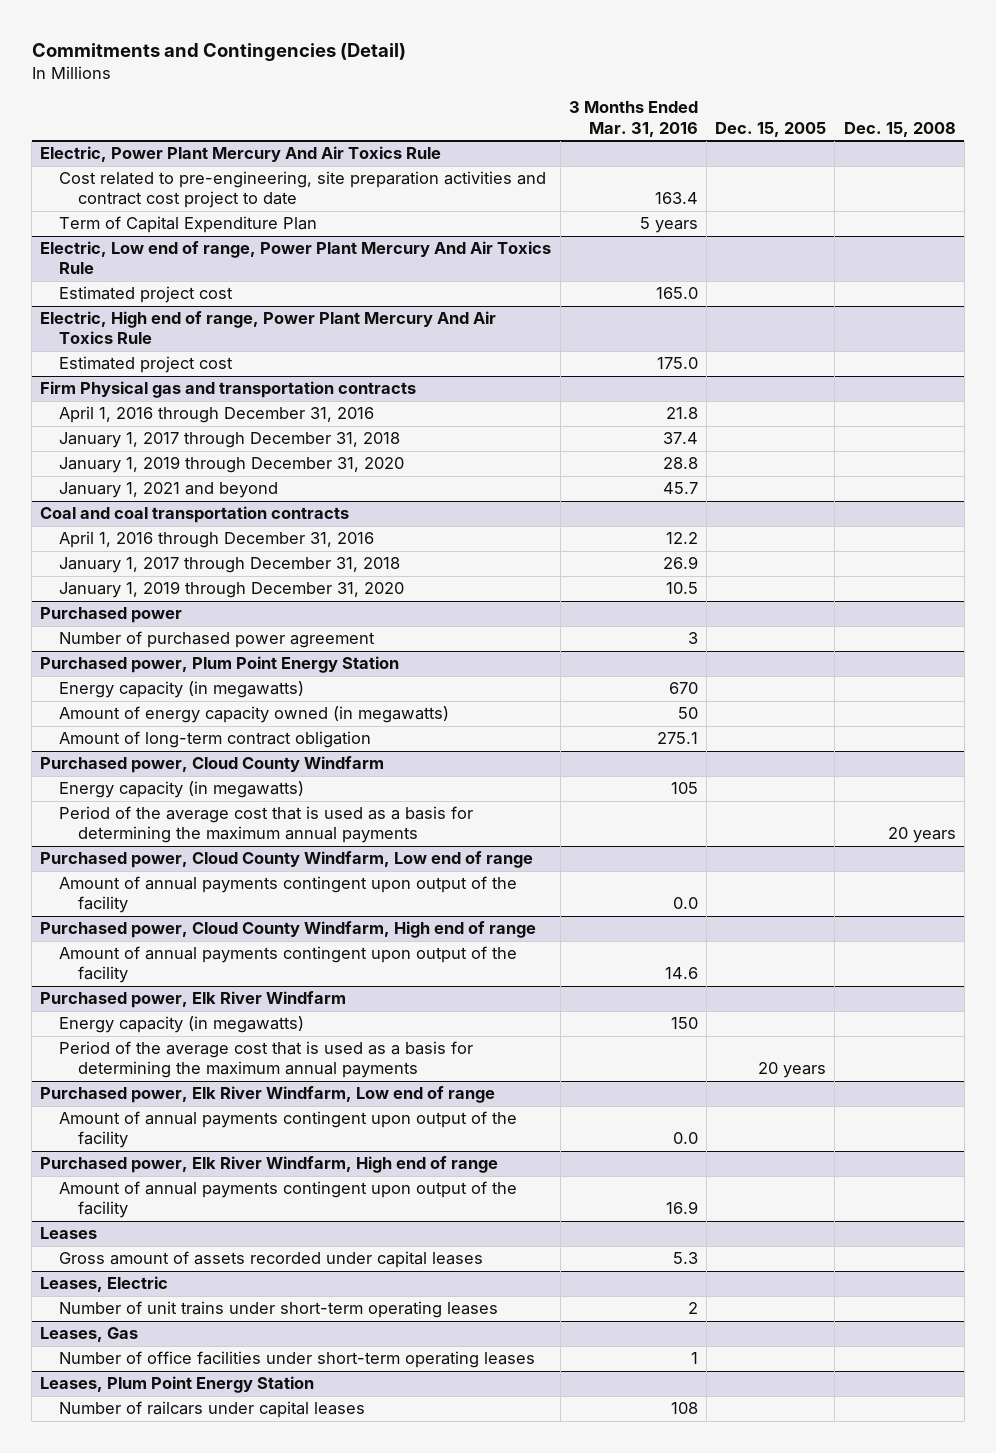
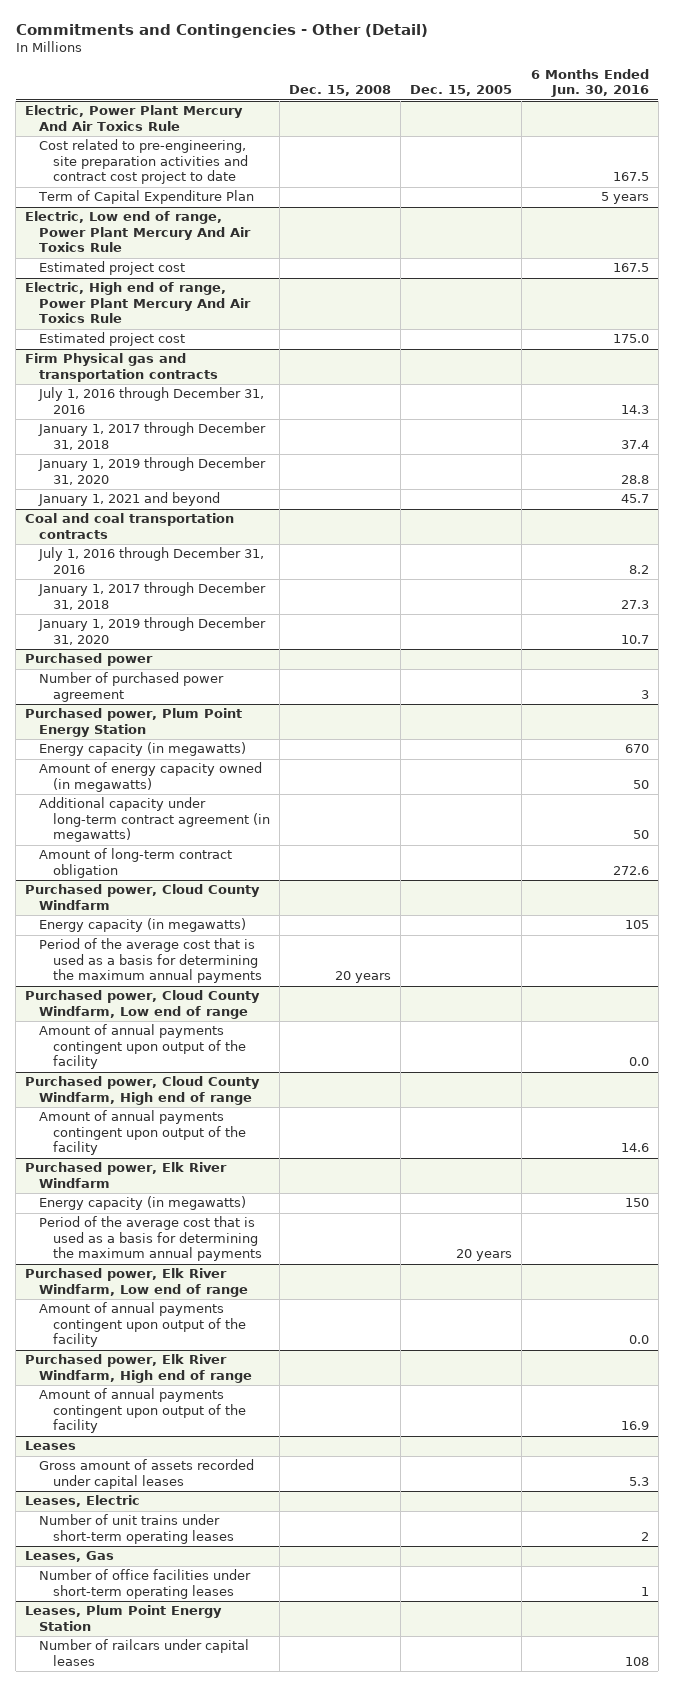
[31,42,406,61] Commitments and Contingencies (Detail) -> [15,24,428,39] Commitments and Contingencies - Other (Detail)
[568,101,698,137] 3 Months Ended Mar. 31, 2016 -> none
none -> [530,68,649,98] 6 Months Ended Jun. 30, 2016
[59,406,375,424] April 1, 2016 through December 31, 2016 -> [38,387,265,414] July 1, 2016 through December 31, 2016
[59,531,375,549] April 1, 2016 through December 31, 2016 -> [38,547,265,574] July 1, 2016 through December 31, 2016
none -> [39,797,271,843] Additional capacity under long-term contract agreement (in megawatts)

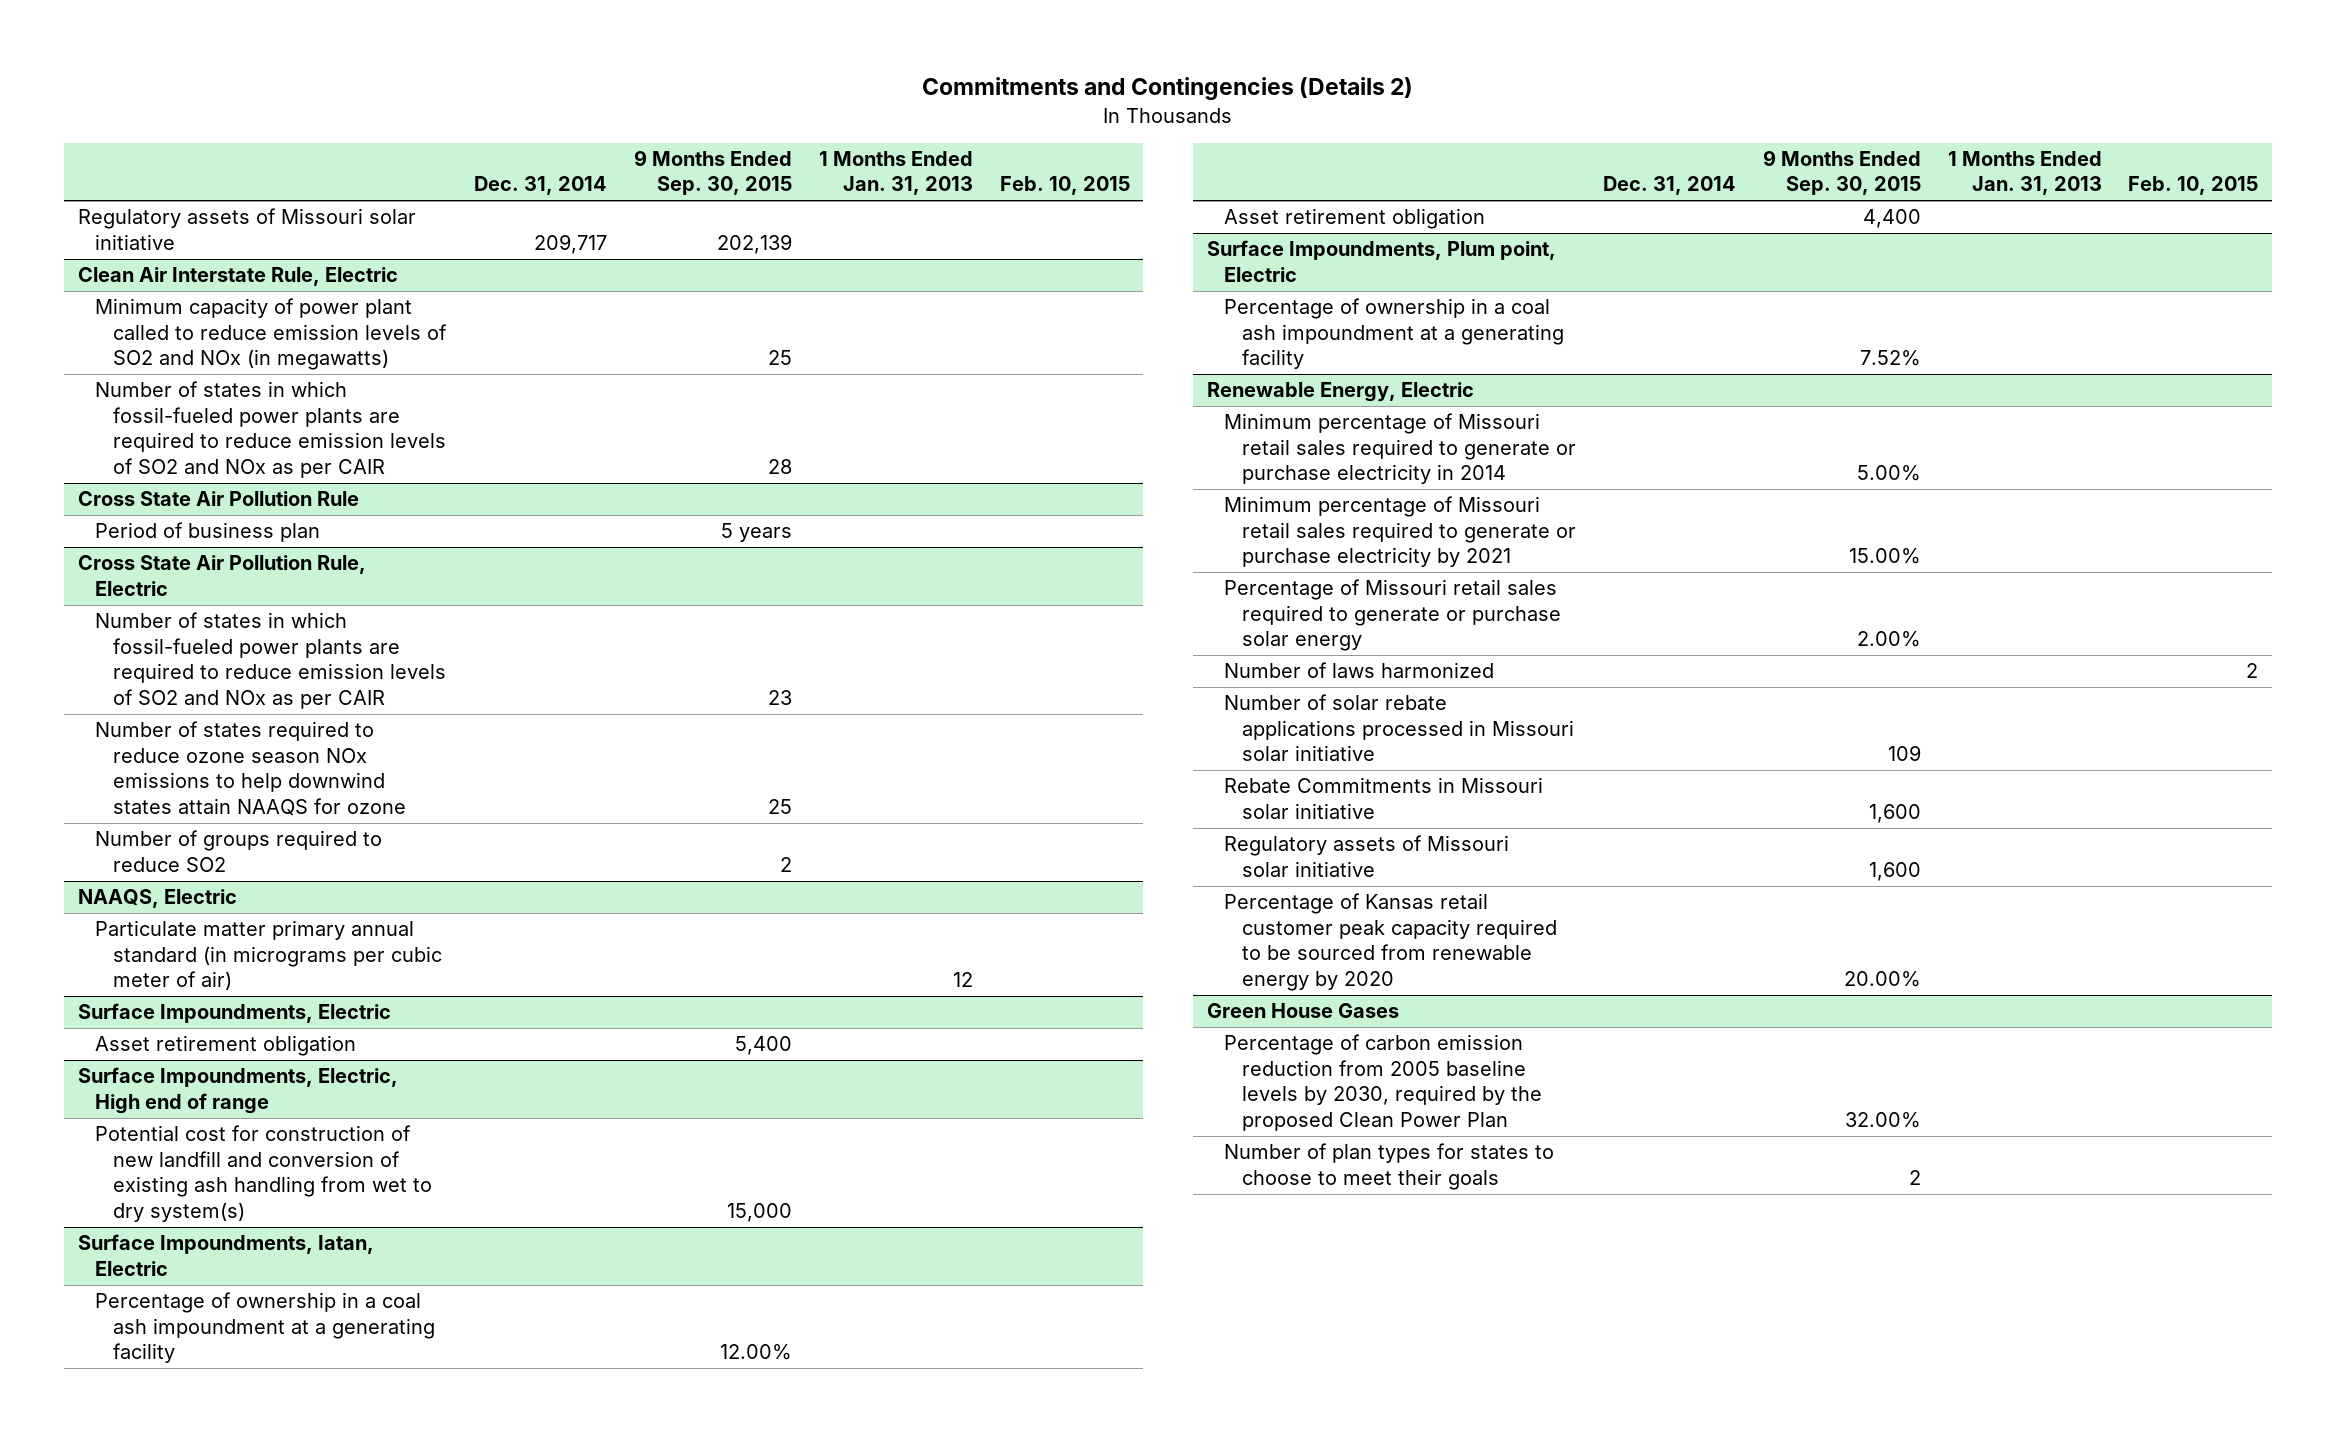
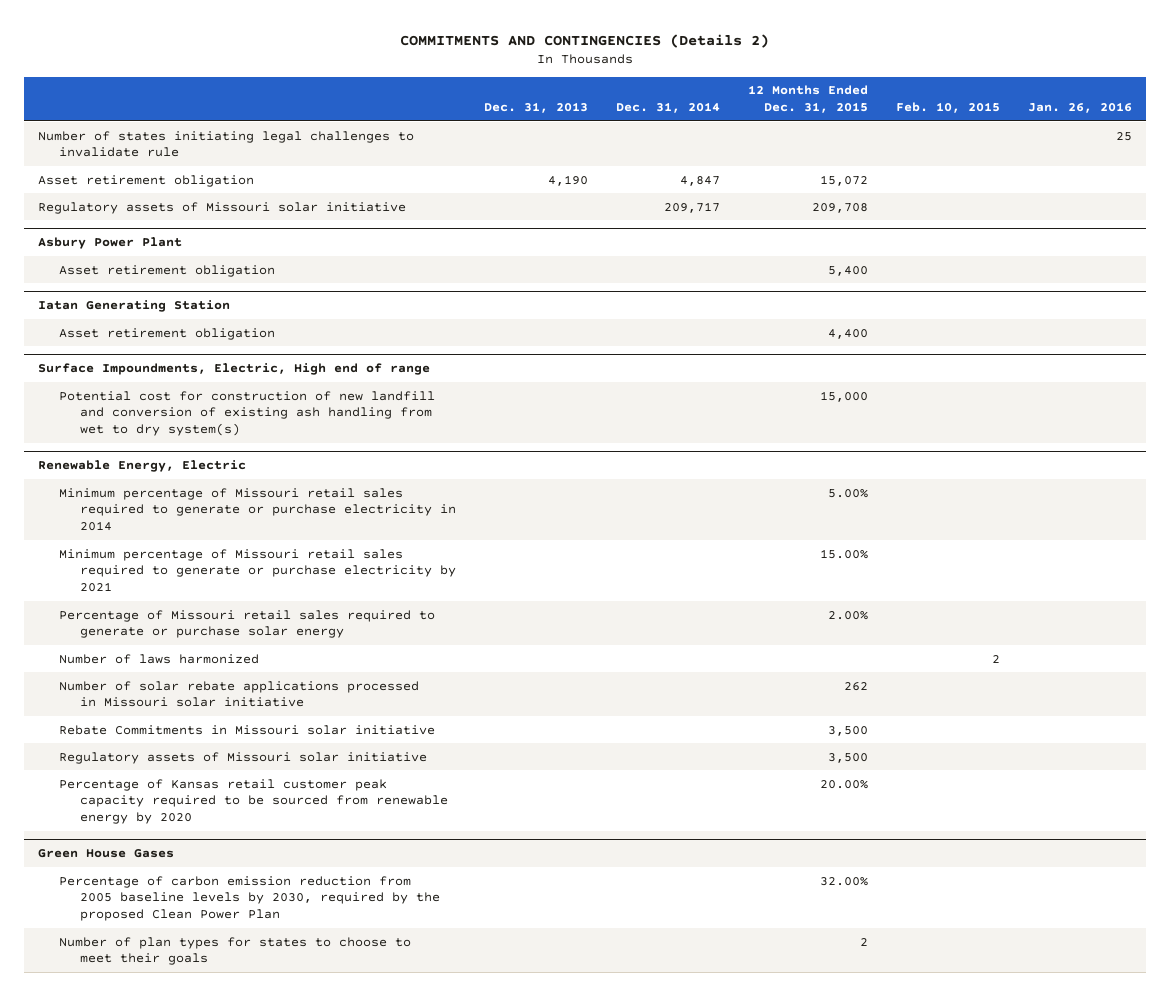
[922,77,1414,101] Commitments and Contingencies (Details 2) -> [399,33,769,48] COMMITMENTS AND CONTINGENCIES (Details 2)
[633,149,792,196] 9 Months Ended Sep. 30, 2015 -> none
[818,150,973,196] 1 Months Ended Jan. 31, 2013 -> none
none -> [484,102,589,114] Dec. 31, 2013
none -> [747,85,868,114] 12 Months Ended Dec. 31, 2015
none -> [1027,102,1132,114] Jan. 26, 2016
none -> [37,130,414,158] Number of states initiating legal challenges to invalidate rule
none -> [37,174,254,187] Asset retirement obligation
[77,267,398,287] Clean Air Interstate Rule, Electric -> none
[95,298,447,371] Minimum capacity of power plant called to reduce emission levels of SO2 and NOx (in megawatts) -> none
[95,381,446,478] Number of states in which fossil-fueled power plants are required to reduce emission levels of SO2 and NOx as per CAIR -> none
[77,491,359,507] Cross State Air Pollution Rule -> none
[95,522,321,543] Period of business plan -> none
[77,555,366,596] Cross State Air Pollution Rule, Electric -> none
[95,612,446,709] Number of states in which fossil-fueled power plants are required to reduce emission levels of SO2 and NOx as per CAIR -> none
[95,721,406,816] Number of states required to reduce ozone season NOx emissions to help downwind states attain NAAQS for ozone -> none
[95,830,383,872] Number of groups required to reduce SO2 -> none
[77,889,237,909] NAAQS, Electric -> none
[95,920,442,991] Particulate matter primary annual standard (in micrograms per cubic meter of air) -> none
[77,1003,391,1024] Surface Impoundments, Electric -> none
[95,1035,357,1057] Asset retirement obligation -> none
none -> [37,237,182,250] Asbury Power Plant
none -> [58,264,275,277] Asset retirement obligation
none -> [37,300,230,313] Iatan Generating Station
none -> [58,327,275,340] Asset retirement obligation
[77,1234,374,1276] Surface Impoundments, Iatan, Electric -> none
[95,1292,435,1364] Percentage of ownership in a coal ash impoundment at a generating facility -> none
[1224,208,1486,230] Asset retirement obligation -> none
[1206,240,1556,282] Surface Impoundments, Plum point, Electric -> none
[1224,298,1564,370] Percentage of ownership in a coal ash impoundment at a generating facility -> none

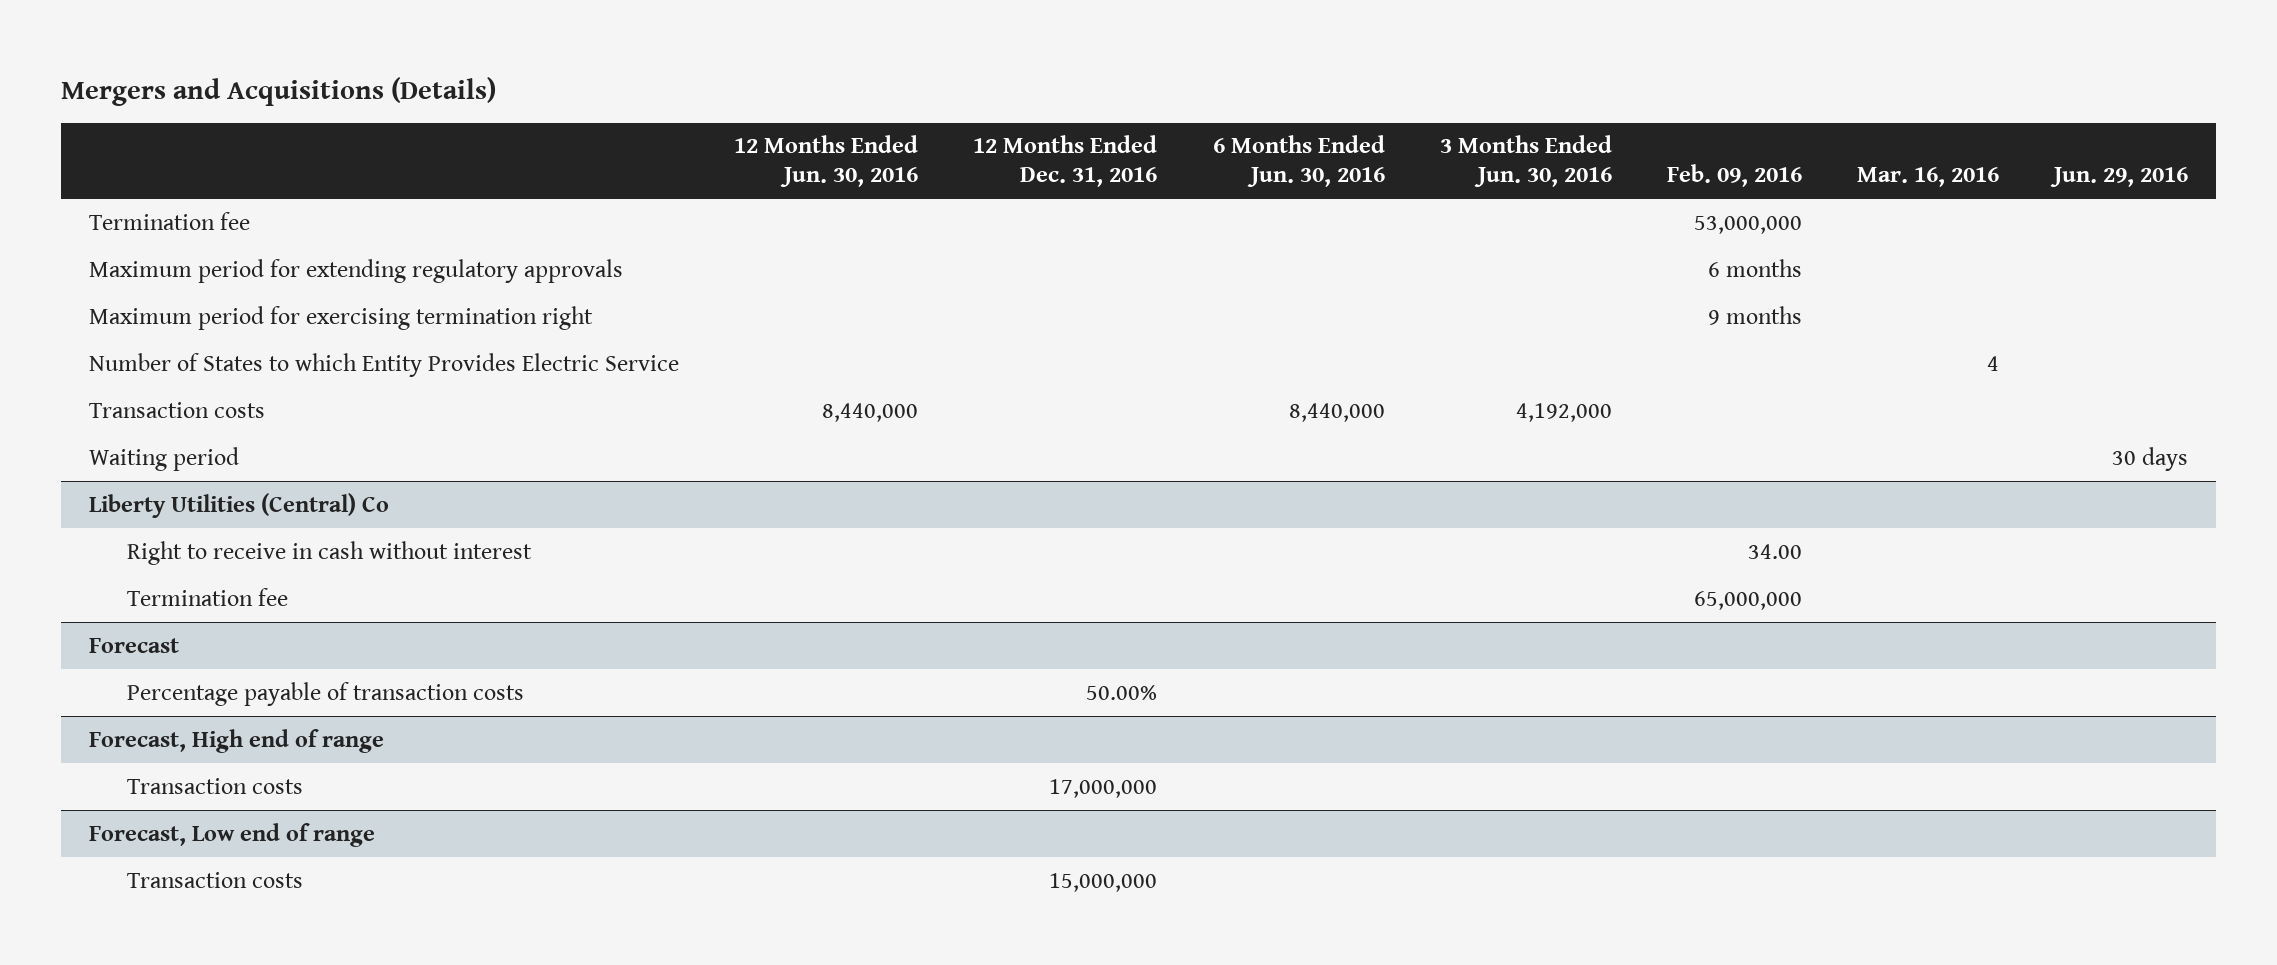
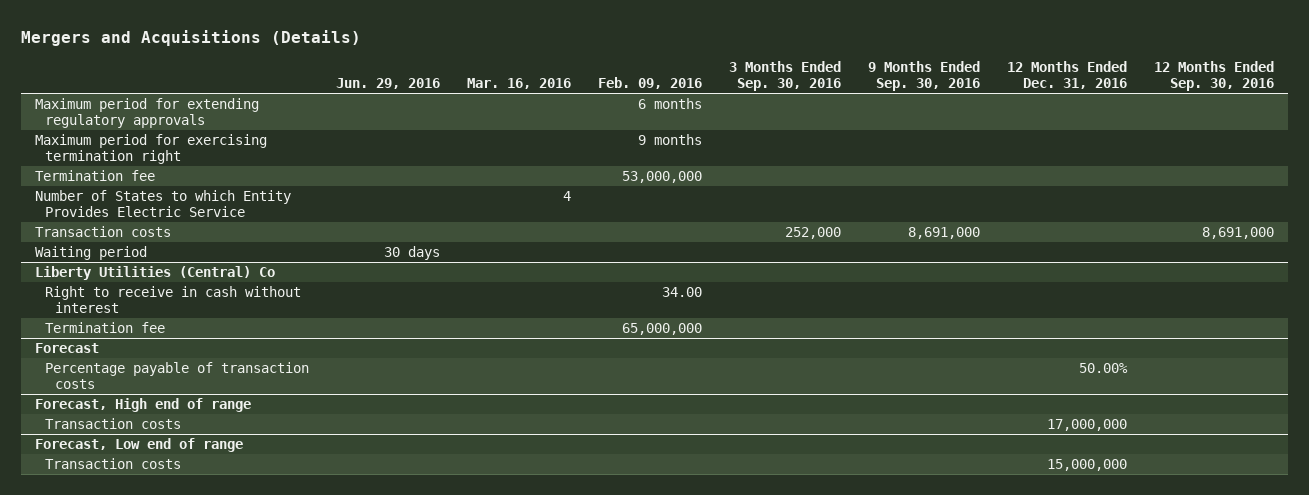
[734,135,919,188] 12 Months Ended Jun. 30, 2016 -> none
[1212,135,1385,188] 6 Months Ended Jun. 30, 2016 -> none
[1439,135,1612,188] 3 Months Ended Jun. 30, 2016 -> none
none -> [728,61,841,92] 3 Months Ended Sep. 30, 2016
none -> [867,61,980,92] 9 Months Ended Sep. 30, 2016
none -> [1154,61,1275,92] 12 Months Ended Sep. 30, 2016
[88,211,250,230] Termination fee -> [34,170,155,182] Termination fee

